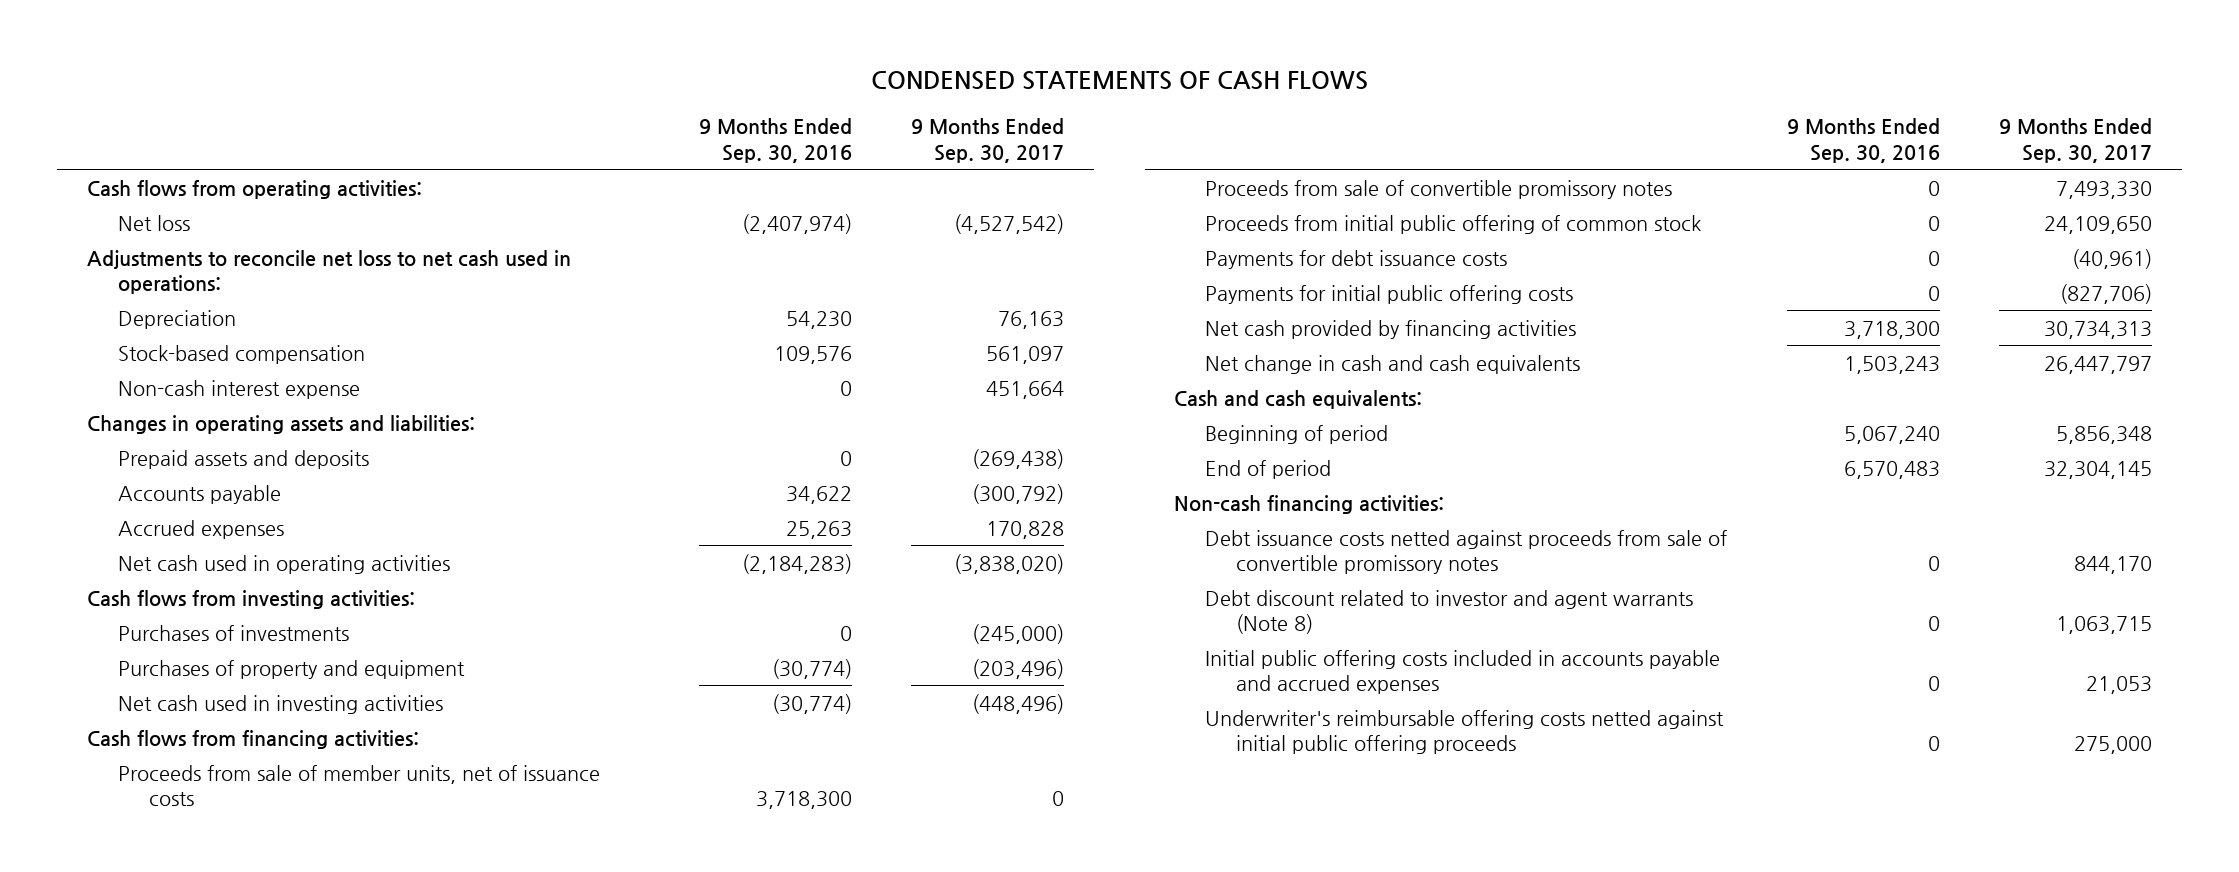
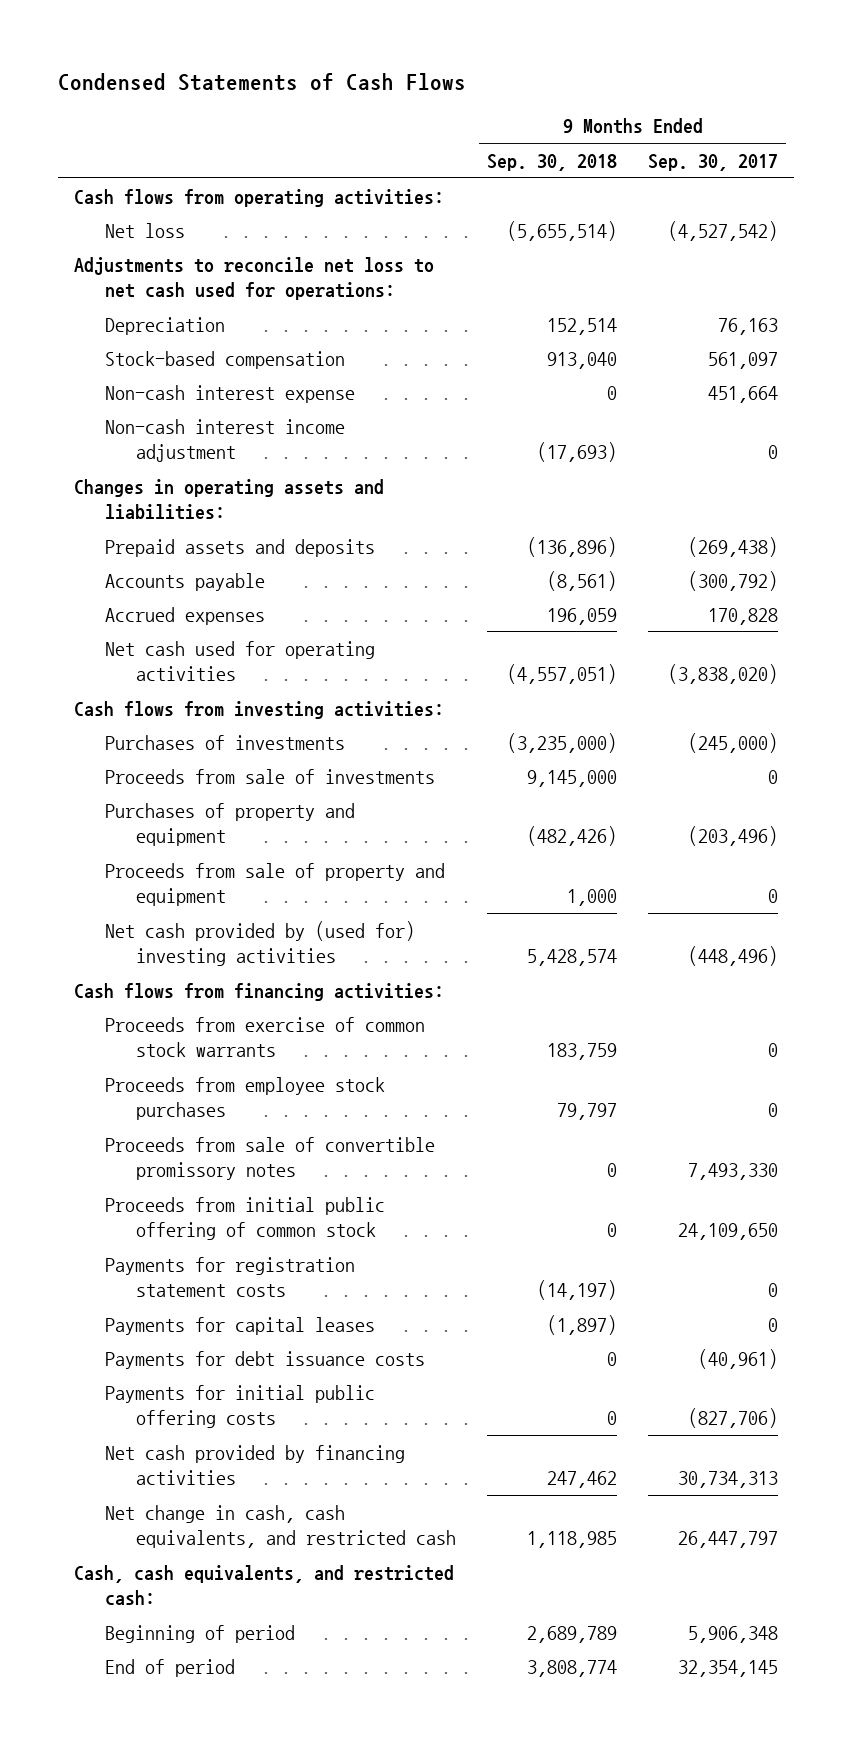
[871,71,1369,91] CONDENSED STATEMENTS OF CASH FLOWS -> [58,72,467,91] Condensed Statements of Cash Flows
[699,118,853,163] 9 Months Ended Sep. 30, 2016 -> none
none -> [487,153,618,171] Sep. 30, 2018
[86,249,571,295] Adjustments to reconcile net loss to net cash used in operations: -> [73,256,434,300] Adjustments to reconcile net loss to net cash used for operations:
none -> [104,418,345,462] Non-cash interest income adjustment
[117,554,450,574] Net cash used in operating activities -> [104,640,375,681] Net cash used for operating activities
none -> [104,768,435,784] Proceeds from sale of investments
none -> [104,862,445,906] Proceeds from sale of property and equipment
[117,694,443,714] Net cash used in investing activities -> [104,920,415,966] Net cash provided by (used for) investing activities
[117,764,600,807] Proceeds from sale of member units, net of issuance costs -> none
none -> [104,1016,425,1057] Proceeds from exercise of common stock warrants
none -> [104,1076,385,1120] Proceeds from employee stock purchases
none -> [104,1256,355,1297] Payments for registration statement costs
none -> [104,1316,375,1335] Payments for capital leases
[1174,494,1445,514] Non-cash financing activities: -> none
[1205,529,1728,575] Debt issuance costs netted against proceeds from sale of convertible promissory notes -> none
[1205,589,1694,635] Debt discount related to investor and agent warrants (Note 8) -> none
[1205,649,1721,695] Initial public offering costs included in accounts payable and accrued expenses -> none
[1205,709,1725,755] Underwriter's reimbursable offering costs netted against initial public offering proceeds -> none
[1205,354,1581,374] Net change in cash and cash equivalents -> [104,1504,456,1548] Net change in cash, cash equivalents, and restricted cash
[1174,389,1423,409] Cash and cash equivalents: -> [73,1564,454,1606] Cash, cash equivalents, and restricted cash:
[2056,425,2153,444] 5,856,348 -> [688,1625,779,1643] 5,906,348
[2044,460,2153,479] 32,304,145 -> [678,1659,779,1677] 32,354,145

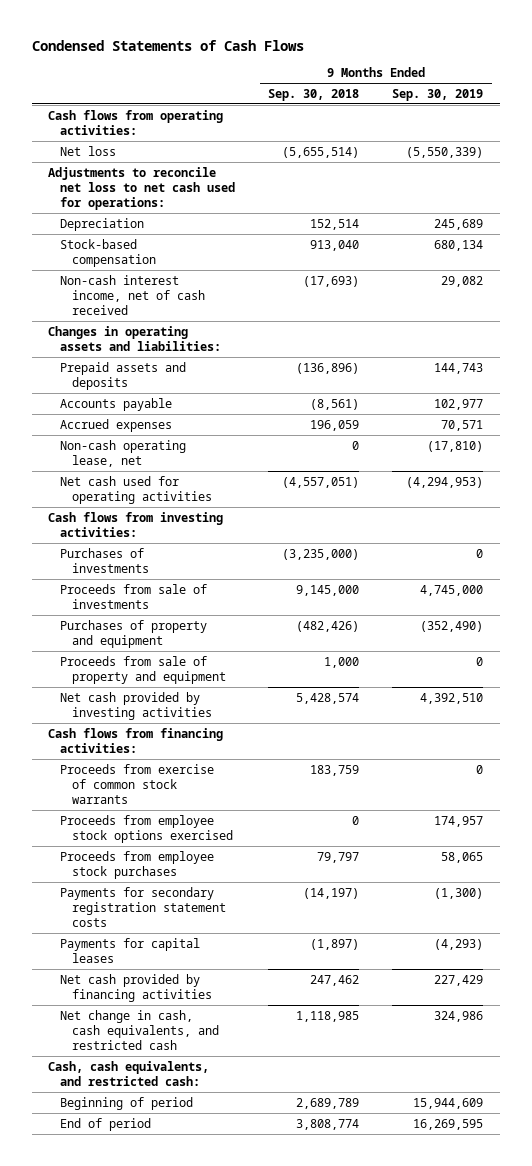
[648,153,779,171] Sep. 30, 2017 -> none
none -> [392,88,484,101] Sep. 30, 2019
[104,384,355,403] Non-cash interest expense -> none
[104,418,345,462] Non-cash interest income adjustment -> [60,274,206,315] Non-cash interest income, net of cash received
none -> [60,439,187,467] Non-cash operating lease, net
[104,920,415,966] Net cash provided by (used for) investing activities -> [60,691,213,720] Net cash provided by investing activities
none -> [60,814,234,843] Proceeds from employee stock options exercised
[104,1136,435,1180] Proceeds from sale of convertible promissory notes -> none
[104,1196,385,1240] Proceeds from initial public offering of common stock -> none
[104,1256,355,1297] Payments for registration statement costs -> [60,886,227,927] Payments for secondary registration statement costs
[104,1350,425,1369] Payments for debt issuance costs -> none
[104,1384,375,1428] Payments for initial public offering costs -> none

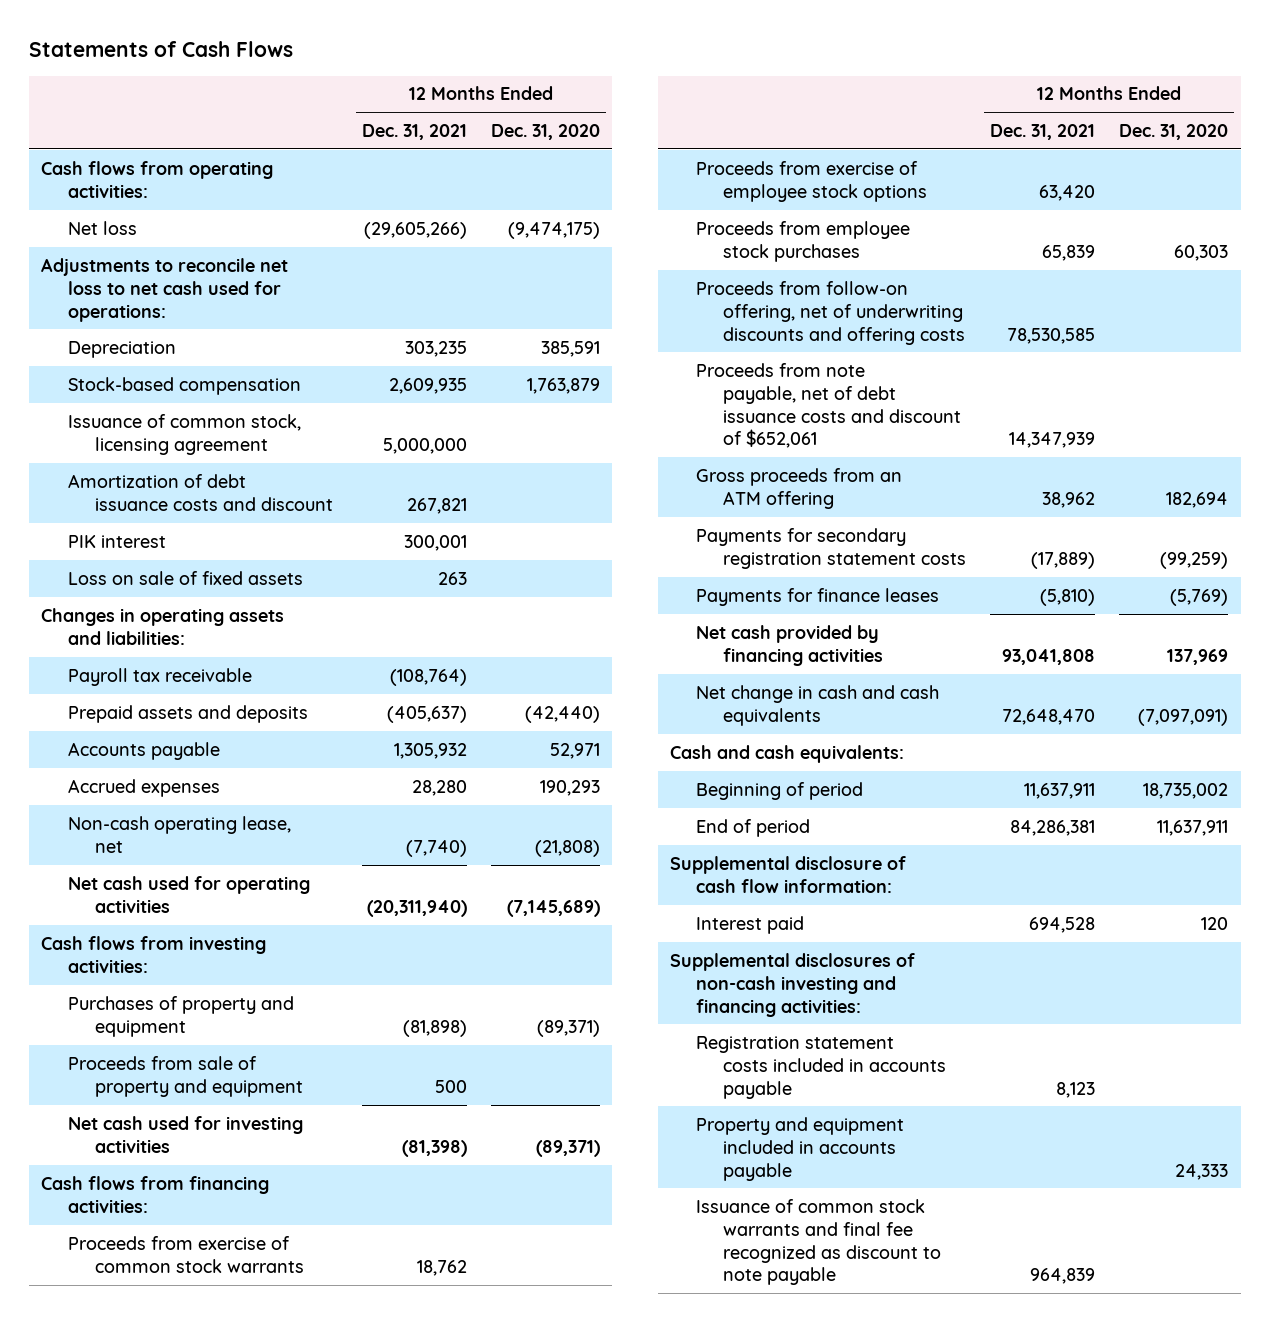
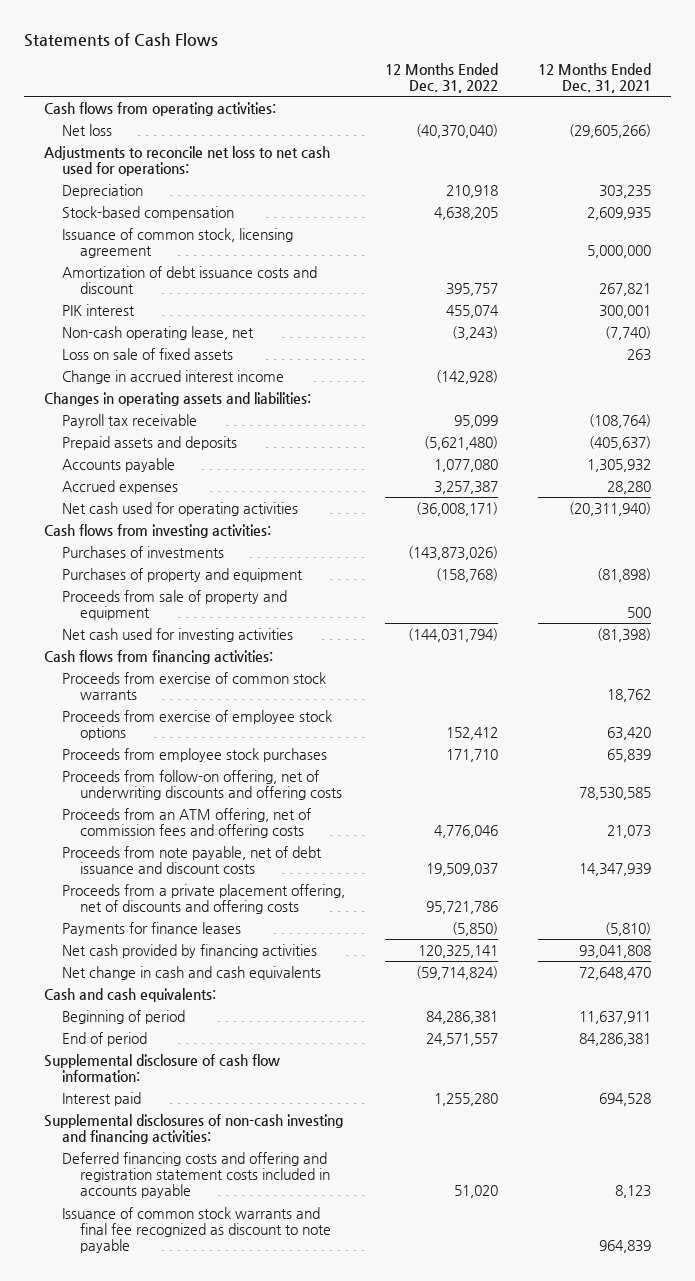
[491,124,601,141] Dec. 31, 2020 -> none
none -> [385,62,499,94] 12 Months Ended Dec. 31, 2022
[67,815,291,853] Non-cash operating lease, net -> [61,325,254,340] Non-cash operating lease, net
none -> [61,369,284,384] Change in accrued interest income
none -> [61,545,224,558] Purchases of investments
[696,467,903,509] Gross proceeds from an ATM offering -> none
[696,527,966,569] Payments for secondary registration statement costs -> none
none -> [61,807,311,838] Proceeds from an ATM offering, net of commission fees and offering costs
[696,362,961,449] Proceeds from note payable, net of debt issuance costs and discount of $652,061 -> [61,845,322,874] Proceeds from note payable, net of debt issuance and discount costs
none -> [61,883,345,914] Proceeds from a private placement offering, net of discounts and offering costs
[696,1116,905,1181] Property and equipment included in accounts payable -> none
[696,1035,946,1099] Registration statement costs included in accounts payable -> [61,1151,330,1199] Deferred financing costs and offering and registration statement costs included in accounts payable

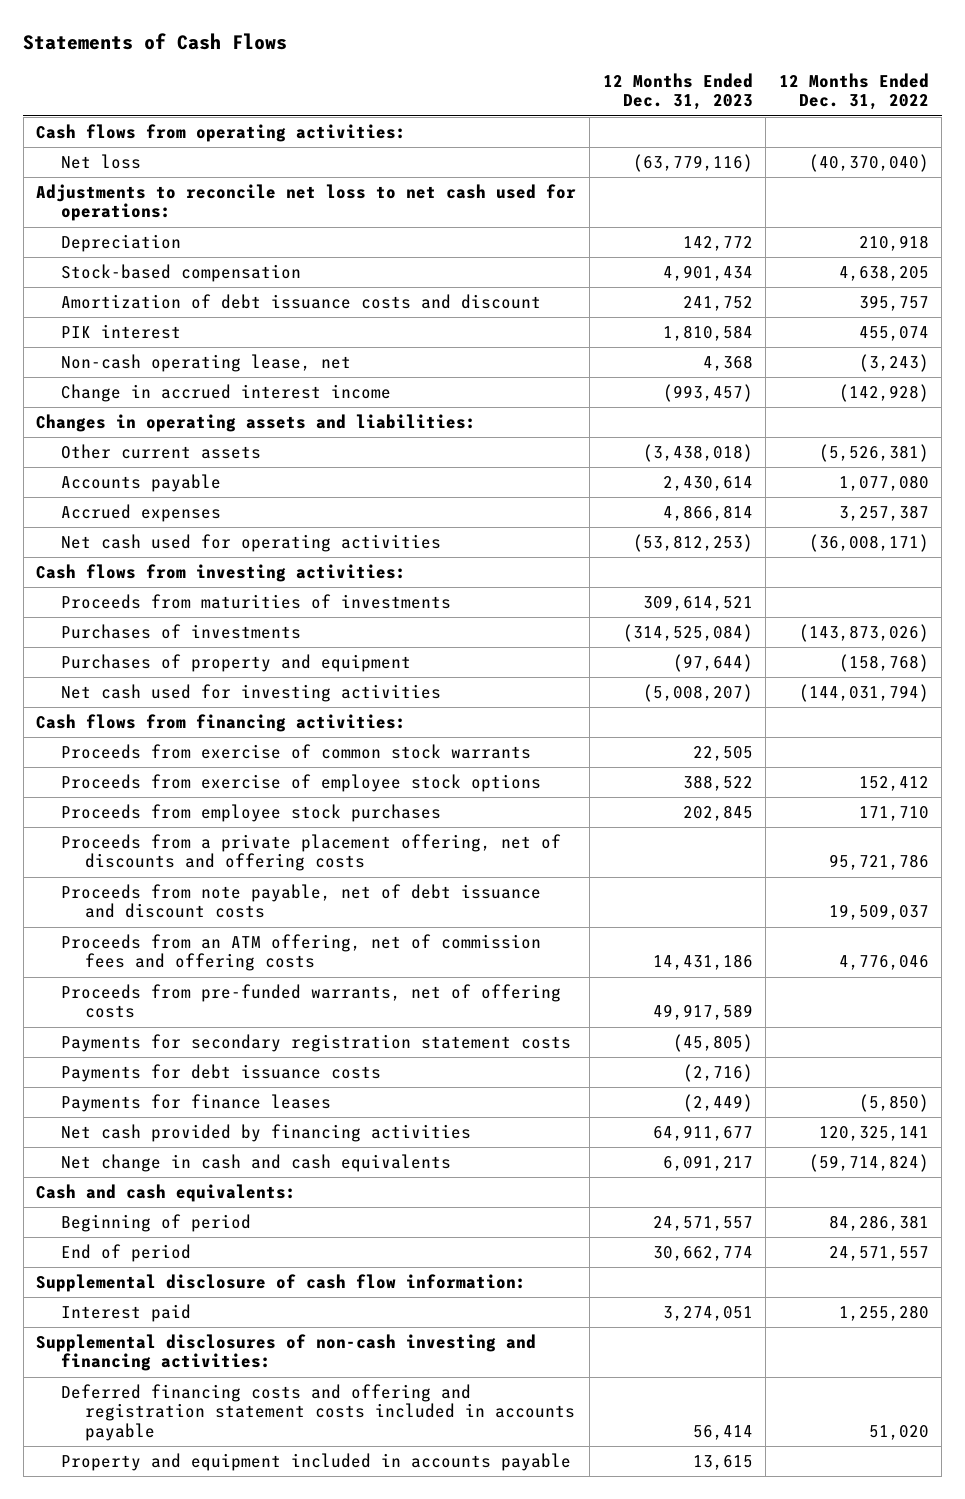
[538,62,652,94] 12 Months Ended Dec. 31, 2021 -> none
none -> [602,72,753,111] 12 Months Ended Dec. 31, 2023
[61,227,293,258] Issuance of common stock, licensing agreement -> none
[61,347,233,360] Loss on sale of fixed assets -> none
[61,413,197,428] Payroll tax receivable -> none
[61,435,237,450] Prepaid assets and deposits -> none
none -> [60,443,261,459] Other current assets
none -> [60,593,451,609] Proceeds from maturities of investments
[61,589,287,620] Proceeds from sale of property and equipment -> none
[61,769,342,800] Proceeds from follow-on offering, net of underwriting discounts and offering costs -> none
[61,845,322,874] Proceeds from note payable, net of debt issuance and discount costs -> [60,883,541,919] Proceeds from note payable, net of debt issuance and discount costs
[61,807,311,838] Proceeds from an ATM offering, net of commission fees and offering costs -> [60,933,541,972] Proceeds from an ATM offering, net of commission fees and offering costs
none -> [60,983,561,1019] Proceeds from pre-funded warrants, net of offering costs
none -> [60,1033,571,1052] Payments for secondary registration statement costs
none -> [60,1063,381,1082] Payments for debt issuance costs
[61,1206,331,1254] Issuance of common stock warrants and final fee recognized as discount to note payable -> none
none -> [60,1452,571,1471] Property and equipment included in accounts payable

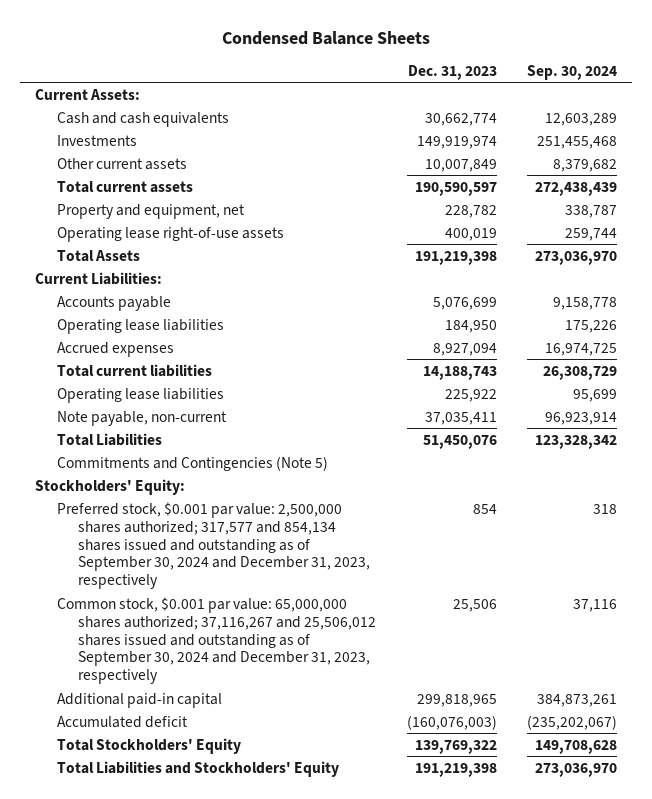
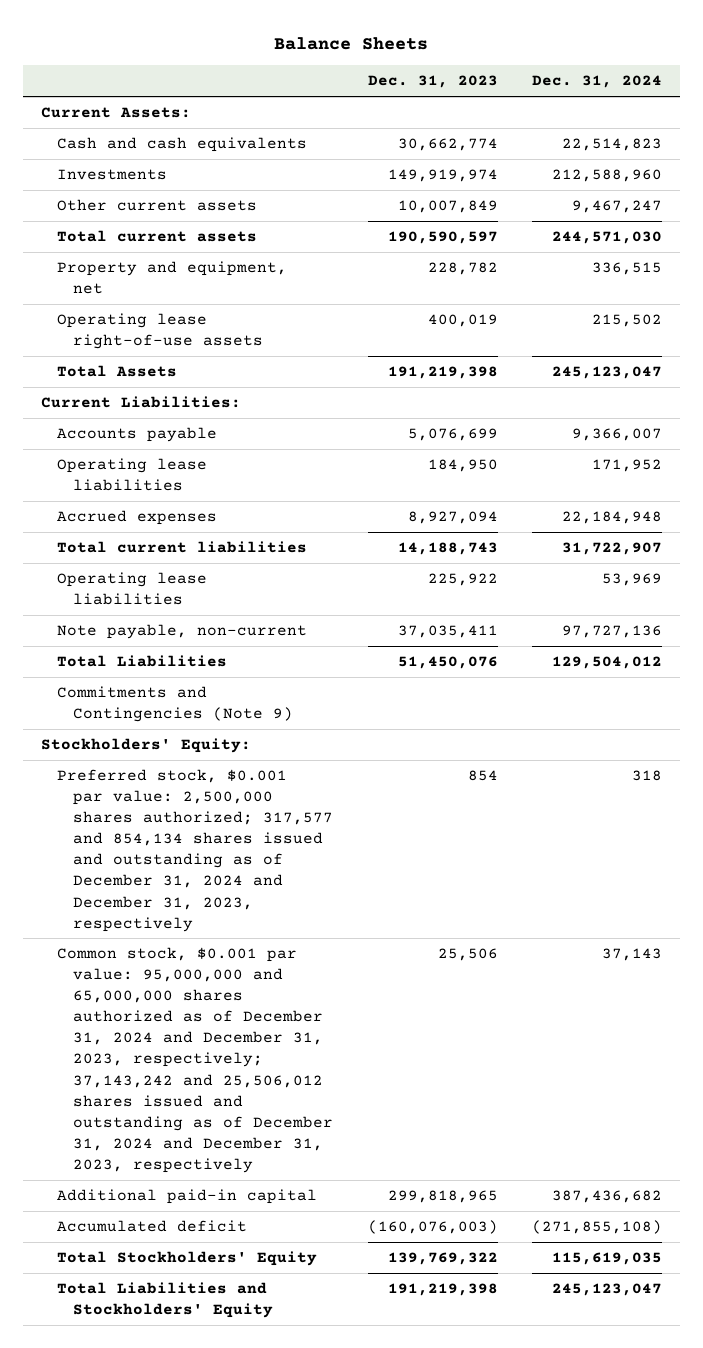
[222,30,431,45] Condensed Balance Sheets -> [274,36,429,50] Balance Sheets
[527,64,618,80] Sep. 30, 2024 -> none
none -> [532,75,663,89] Dec. 31, 2024
[56,455,328,471] Commitments and Contingencies (Note 5) -> [57,686,294,723] Commitments and Contingencies (Note 9)
[56,501,371,590] Preferred stock, $0.001 par value: 2,500,000 shares authorized; 317,577 and 854,134 shares issued and outstanding as of September 30, 2024 and December 31, 2023, respectively -> [57,769,334,932] Preferred stock, $0.001 par value: 2,500,000 shares authorized; 317,577 and 854,134 shares issued and outstanding as of December 31, 2024 and December 31, 2023, respectively
[56,596,377,685] Common stock, $0.001 par value: 65,000,000 shares authorized; 37,116,267 and 25,506,012 shares issued and outstanding as of September 30, 2024 and December 31, 2023, respectively -> [57,947,334,1173] Common stock, $0.001 par value: 95,000,000 and 65,000,000 shares authorized as of December 31, 2024 and December 31, 2023, respectively; 37,143,242 and 25,506,012 shares issued and outstanding as of December 31, 2024 and December 31, 2023, respectively

